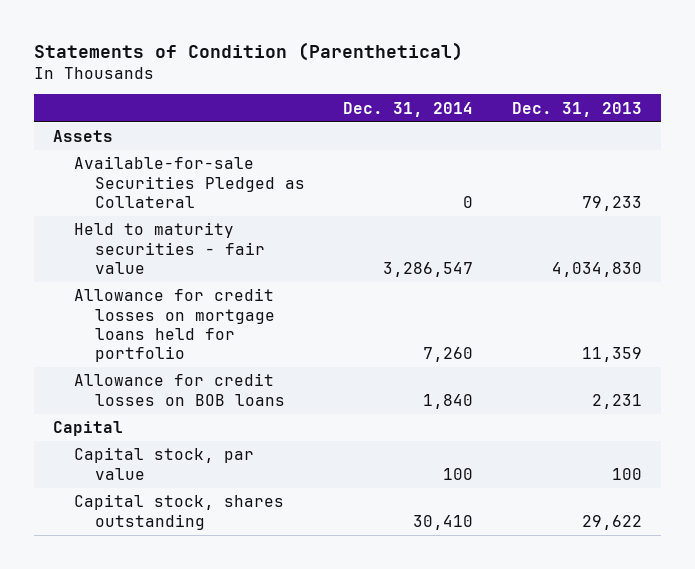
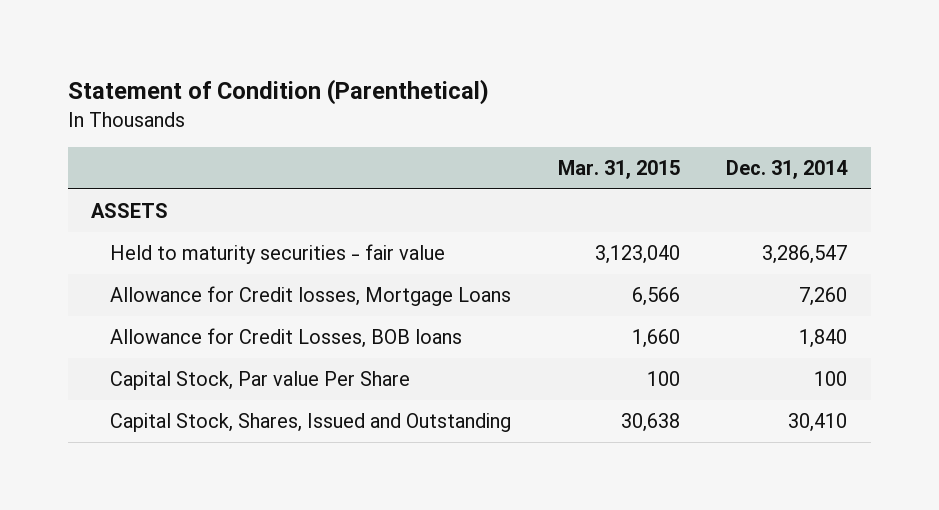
[33,41,463,61] Statements of Condition (Parenthetical) -> [68,79,490,106] Statement of Condition (Parenthetical)
[511,101,642,117] Dec. 31, 2013 -> none
none -> [557,160,680,180] Mar. 31, 2015
[73,156,306,208] Available-for-sale Securities Pledged as Collateral -> none
[52,130,113,143] Assets -> [91,203,169,219] ASSETS
[52,421,123,437] Capital -> none
[73,288,276,362] Allowance for credit losses on mortgage loans held for portfolio -> [109,286,511,307] Allowance for Credit losses, Mortgage Loans
[73,373,286,406] Allowance for credit losses on BOB loans -> [109,328,462,349] Allowance for Credit Losses, BOB loans
[73,447,254,480] Capital stock, par value -> [109,371,410,391] Capital Stock, Par value Per Share
[73,494,284,530] Capital stock, shares outstanding -> [109,413,511,433] Capital Stock, Shares, Issued and Outstanding

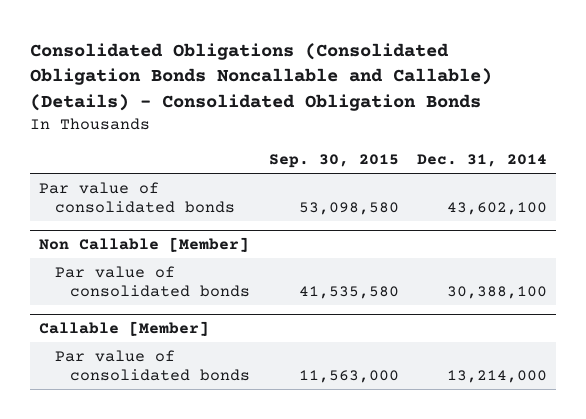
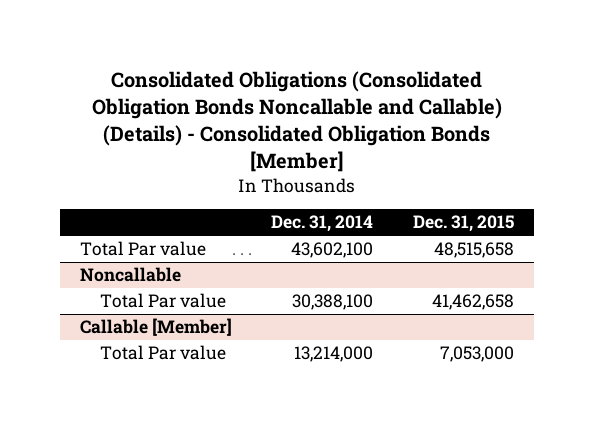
[30,42,493,112] Consolidated Obligations (Consolidated Obligation Bonds Noncallable and Callable) (Details) - Consolidated Obligation Bonds -> [91,71,502,173] Consolidated Obligations (Consolidated Obligation Bonds Noncallable and Callable) (Details) - Consolidated Obligation Bonds [Member]
[268,154,399,169] Sep. 30, 2015 -> none
none -> [413,215,515,233] Dec. 31, 2015
[39,181,235,214] Par value of consolidated bonds -> [79,241,206,257] Total Par value
[39,237,250,253] Non Callable [Member] -> [79,267,181,283] Noncallable
[54,265,251,298] Par value of consolidated bonds -> [100,293,227,309] Total Par value
[54,349,251,382] Par value of consolidated bonds -> [100,345,227,361] Total Par value

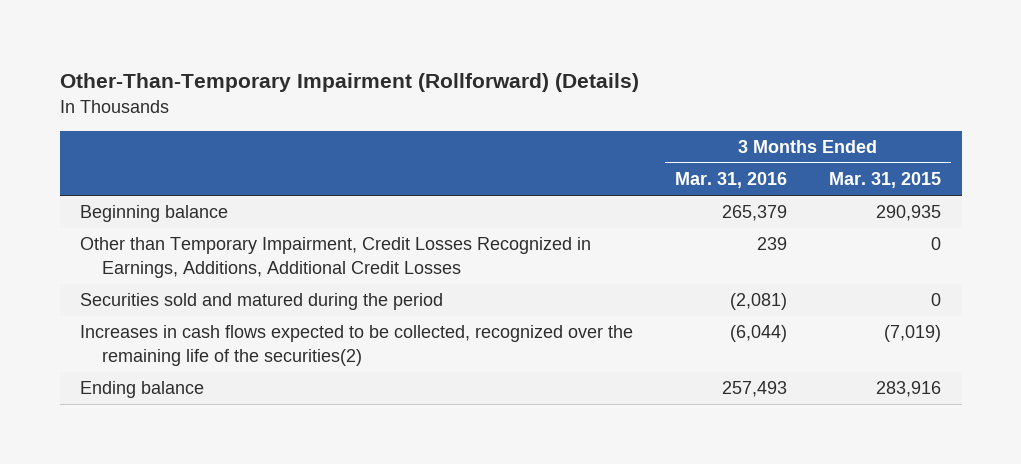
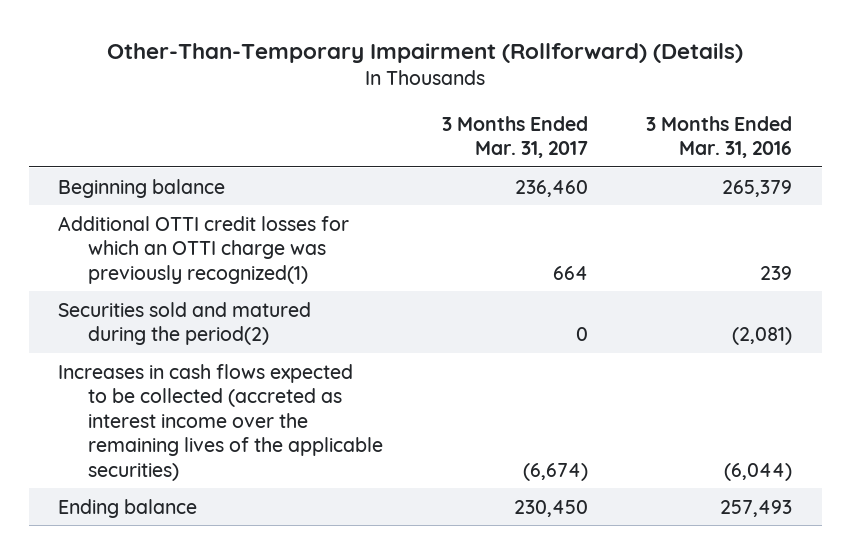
[828,172,941,189] Mar. 31, 2015 -> none
none -> [441,115,588,159] 3 Months Ended Mar. 31, 2017
[80,237,592,278] Other than Temporary Impairment, Credit Losses Recognized in Earnings, Additions, Additional Credit Losses -> [57,215,349,284] Additional OTTI credit losses for which an OTTI charge was previously recognized(1)
[80,293,444,311] Securities sold and matured during the period -> [57,301,311,346] Securities sold and matured during the period(2)
[80,325,634,366] Increases in cash flows expected to be collected, recognized over the remaining life of the securities(2) -> [57,363,384,481] Increases in cash flows expected to be collected (accreted as interest income over the remaining lives of the applicable securities)

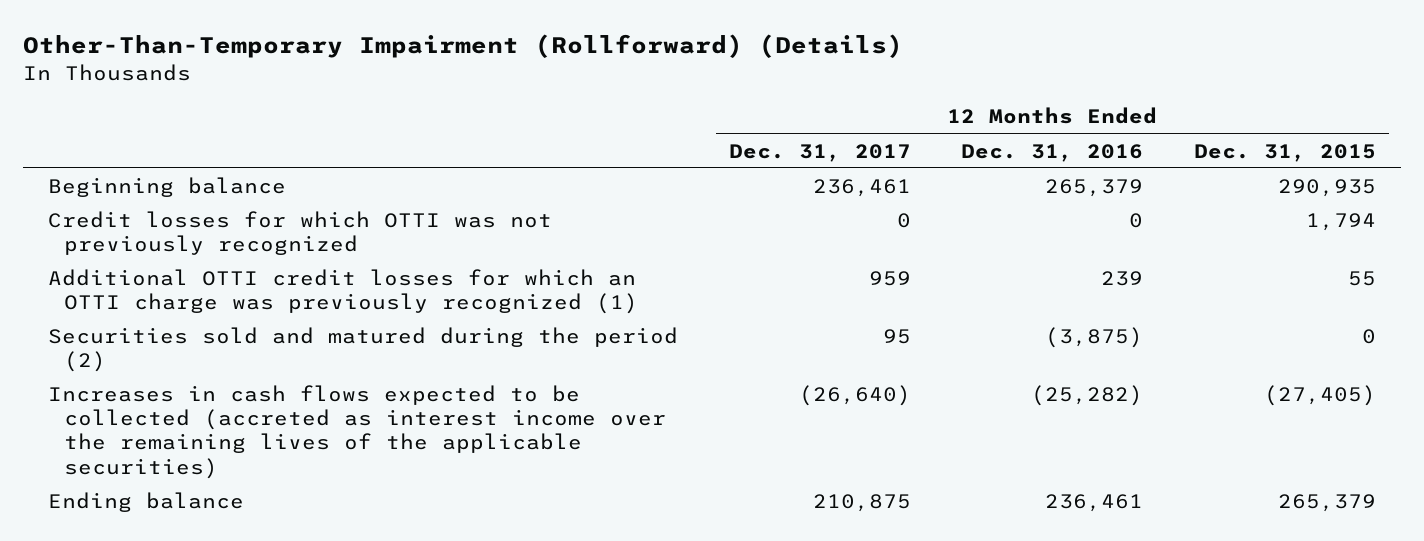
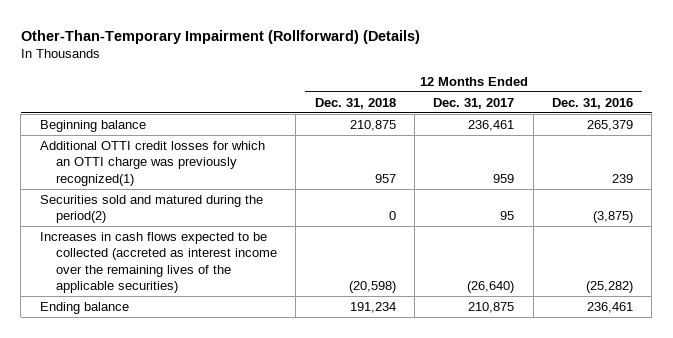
[1193,143,1376,162] Dec. 31, 2015 -> none
none -> [314,97,396,109] Dec. 31, 2018
[48,210,553,256] Credit losses for which OTTI was not previously recognized -> none
[48,268,639,315] Additional OTTI credit losses for which an OTTI charge was previously recognized (1) -> [39,140,265,186] Additional OTTI credit losses for which an OTTI charge was previously recognized(1)
[48,326,679,373] Securities sold and matured during the period (2) -> [39,194,263,224] Securities sold and matured during the period(2)

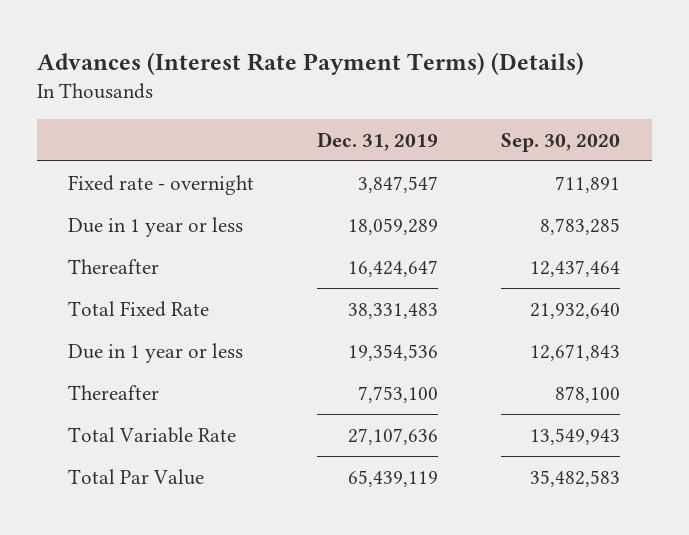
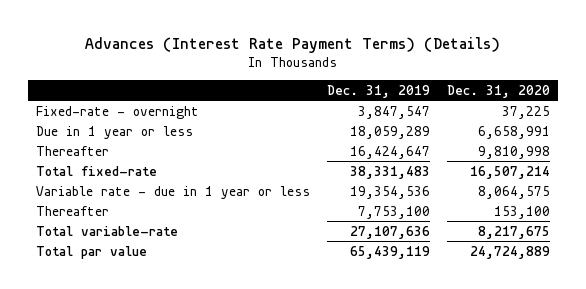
[501,132,621,152] Sep. 30, 2020 -> none
none -> [446,84,550,98] Dec. 31, 2020
[68,174,255,195] Fixed rate - overnight -> [36,105,200,119] Fixed-rate - overnight
[68,300,210,317] Total Fixed Rate -> [36,165,158,176] Total fixed-rate
[68,342,244,363] Due in 1 year or less -> [36,185,311,199] Variable rate - due in 1 year or less
[68,426,237,443] Total Variable Rate -> [36,225,179,236] Total variable-rate
[68,468,205,485] Total Par Value -> [36,245,148,259] Total par value

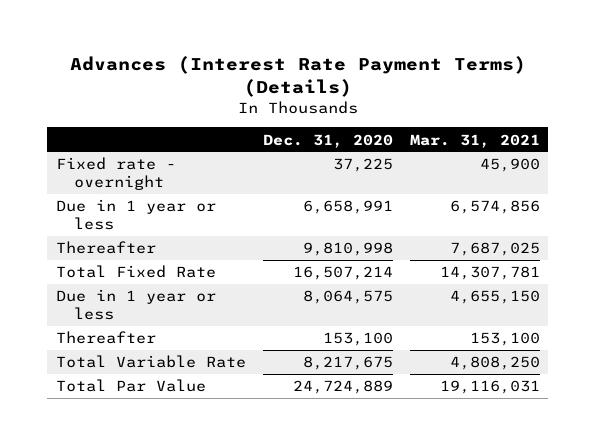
[326,84,430,98] Dec. 31, 2019 -> none
none -> [409,133,540,148] Mar. 31, 2021
[36,105,200,119] Fixed-rate - overnight -> [55,157,176,191] Fixed rate - overnight
[36,165,158,176] Total fixed-rate -> [55,265,216,279] Total Fixed Rate
[36,185,311,199] Variable rate - due in 1 year or less -> [55,289,216,321] Due in 1 year or less
[36,225,179,236] Total variable-rate -> [55,355,246,369] Total Variable Rate
[36,245,148,259] Total par value -> [55,379,206,393] Total Par Value

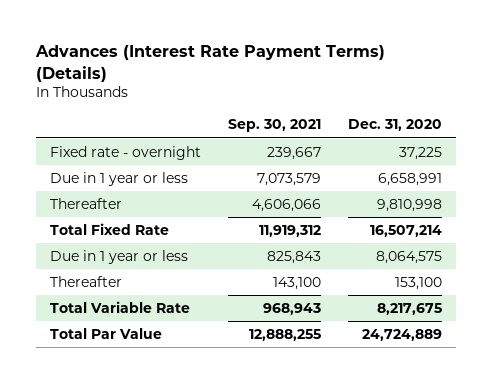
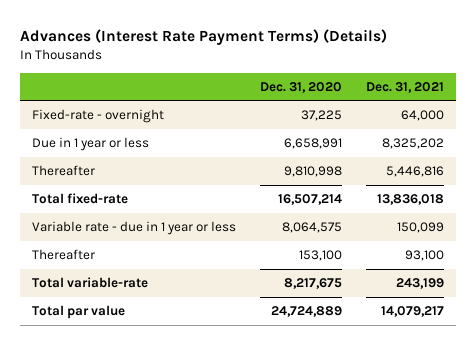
[227,119,321,133] Sep. 30, 2021 -> none
none -> [366,81,445,93] Dec. 31, 2021
[49,146,201,161] Fixed rate - overnight -> [31,109,164,124] Fixed-rate - overnight
[49,223,169,236] Total Fixed Rate -> [31,193,128,205] Total fixed-rate
[49,250,188,265] Due in 1 year or less -> [31,221,236,236] Variable rate - due in 1 year or less
[49,301,190,314] Total Variable Rate -> [31,277,148,289] Total variable-rate
[49,328,162,340] Total Par Value -> [31,305,125,320] Total par value

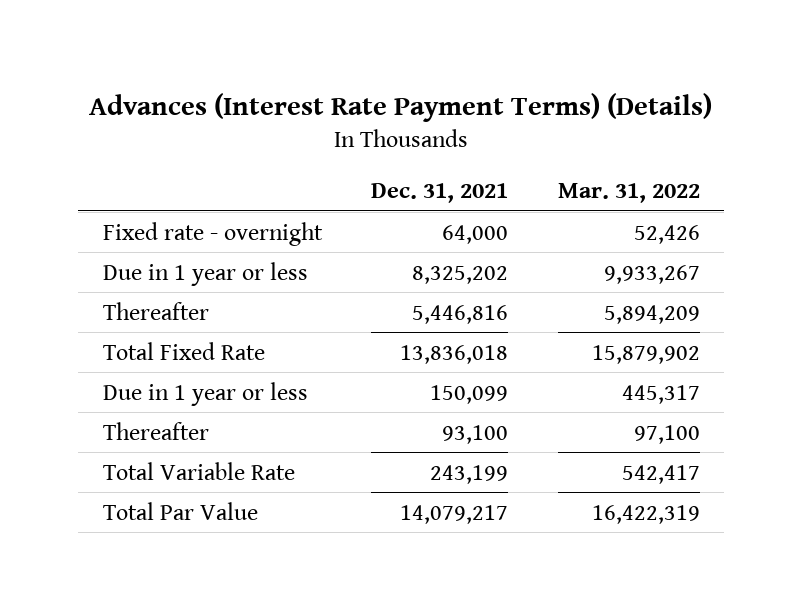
[260,81,343,93] Dec. 31, 2020 -> none
none -> [557,182,700,203] Mar. 31, 2022
[31,109,164,124] Fixed-rate - overnight -> [102,221,323,246] Fixed rate - overnight
[31,193,128,205] Total fixed-rate -> [102,341,265,360] Total Fixed Rate
[31,221,236,236] Variable rate - due in 1 year or less -> [102,381,308,406] Due in 1 year or less
[31,277,148,289] Total variable-rate -> [102,461,295,480] Total Variable Rate
[31,305,125,320] Total par value -> [102,501,258,520] Total Par Value

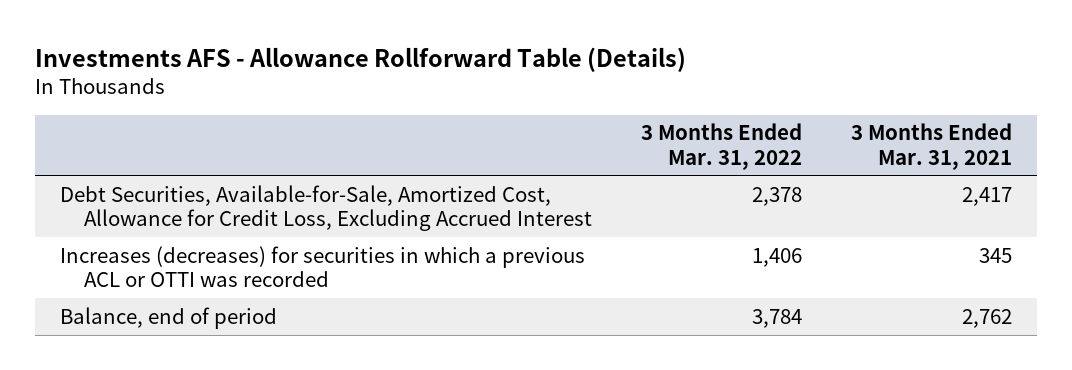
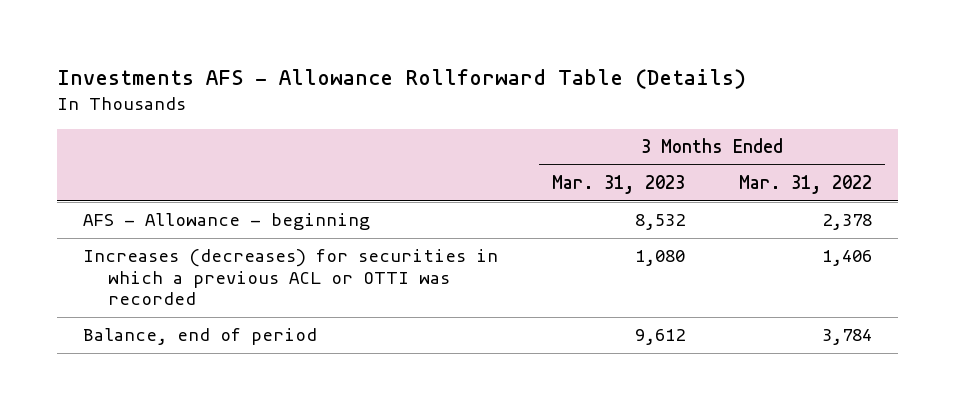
[851,123,1013,170] 3 Months Ended Mar. 31, 2021 -> none
none -> [552,175,686,195] Mar. 31, 2023
[60,184,592,231] Debt Securities, Available-for-Sale, Amortized Cost, Allowance for Credit Loss, Excluding Accrued Interest -> [83,213,371,231] AFS - Allowance - beginning

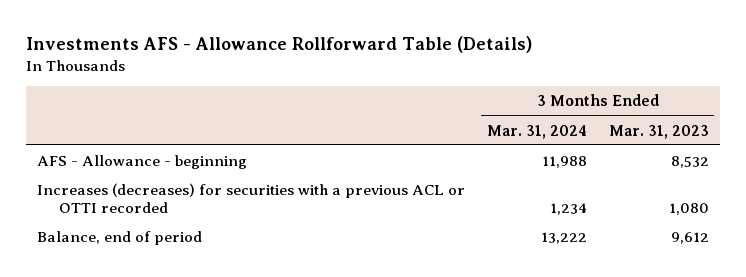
[738,175,872,195] Mar. 31, 2022 -> none
none -> [486,124,587,139] Mar. 31, 2024
[83,249,499,306] Increases (decreases) for securities in which a previous ACL or OTTI was recorded -> [36,182,465,214] Increases (decreases) for securities with a previous ACL or OTTI recorded

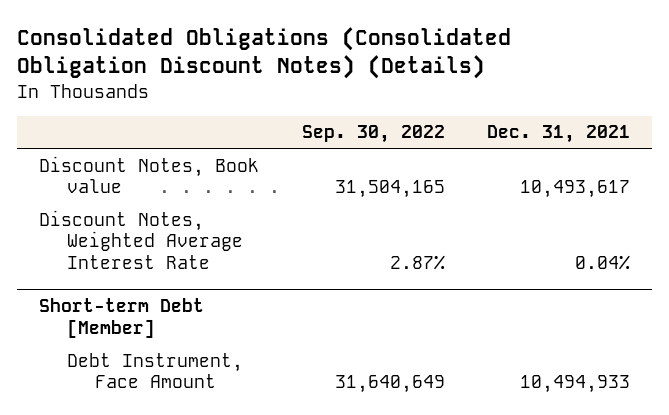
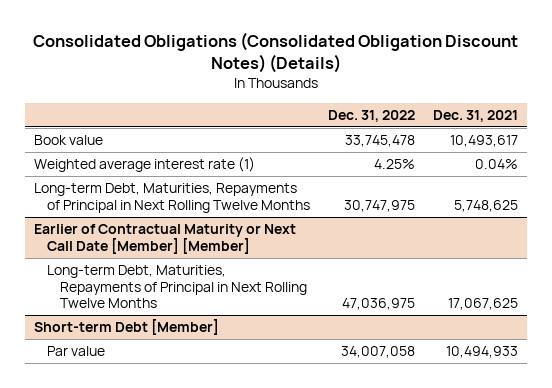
[301,125,445,144] Sep. 30, 2022 -> none
none -> [327,109,415,122] Dec. 31, 2022
[38,155,259,194] Discount Notes, Book value -> [33,135,103,146] Book value
[38,209,243,269] Discount Notes, Weighted Average Interest Rate -> [33,157,255,173] Weighted average interest rate (1)
none -> [33,183,310,213] Long-term Debt, Maturities, Repayments of Principal in Next Rolling Twelve Months
none -> [33,224,296,254] Earlier of Contractual Maturity or Next Call Date [Member] [Member]
none -> [46,265,307,309] Long-term Debt, Maturities, Repayments of Principal in Next Rolling Twelve Months
[66,352,243,389] Debt Instrument, Face Amount -> [46,346,105,357] Par value

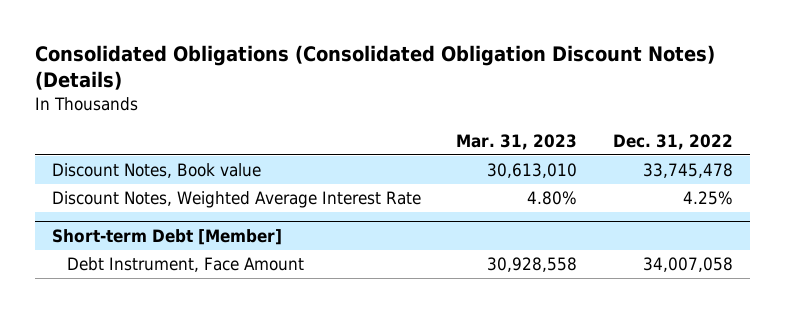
[433,109,519,122] Dec. 31, 2021 -> none
none -> [456,133,578,150] Mar. 31, 2023
[33,183,310,213] Long-term Debt, Maturities, Repayments of Principal in Next Rolling Twelve Months -> none
[33,224,296,254] Earlier of Contractual Maturity or Next Call Date [Member] [Member] -> none
[46,265,307,309] Long-term Debt, Maturities, Repayments of Principal in Next Rolling Twelve Months -> none
[33,135,103,146] Book value -> [52,163,262,179] Discount Notes, Book value
[33,157,255,173] Weighted average interest rate (1) -> [52,191,422,209] Discount Notes, Weighted Average Interest Rate
[46,346,105,357] Par value -> [66,257,304,273] Debt Instrument, Face Amount

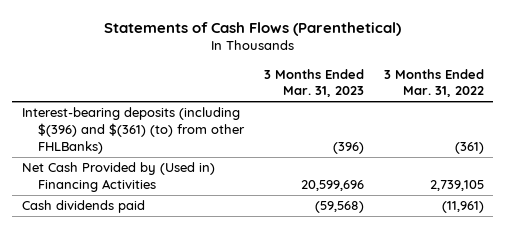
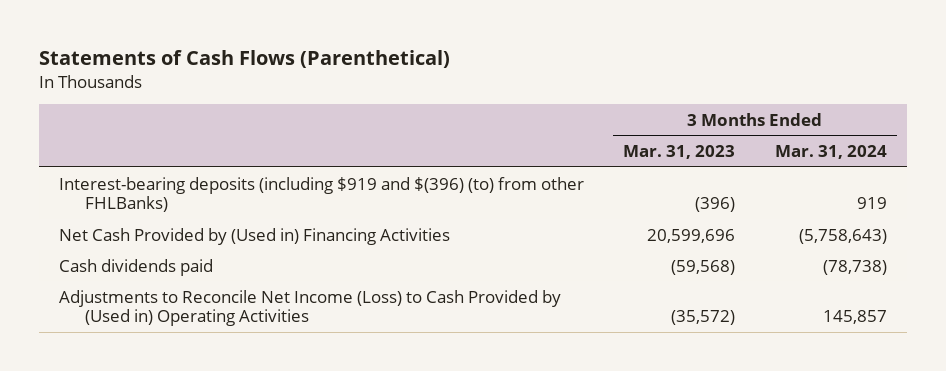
[383,68,484,98] 3 Months Ended Mar. 31, 2022 -> none
none -> [775,145,888,160] Mar. 31, 2024
[22,107,246,154] Interest-bearing deposits (including $(396) and $(361) (to) from other FHLBanks) -> [58,176,584,213] Interest-bearing deposits (including $919 and $(396) (to) from other FHLBanks)
none -> [58,289,561,327] Adjustments to Reconcile Net Income (Loss) to Cash Provided by (Used in) Operating Activities

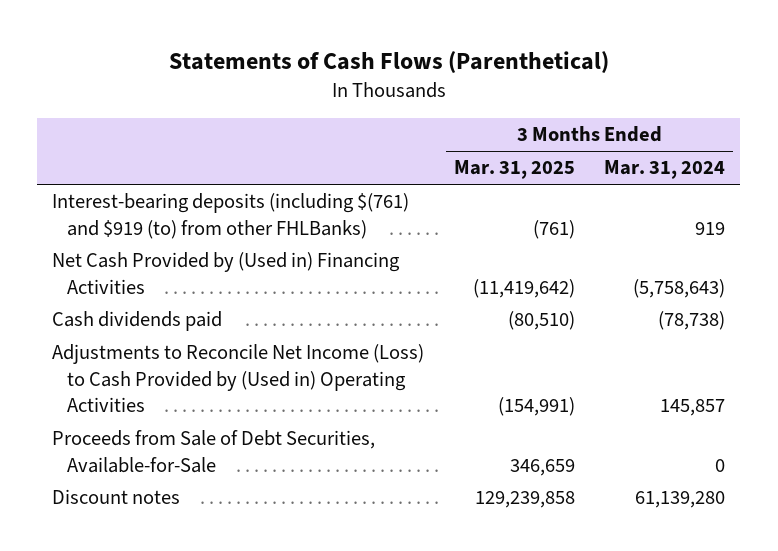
[623,145,736,160] Mar. 31, 2023 -> none
none -> [453,160,575,180] Mar. 31, 2025
[58,176,584,213] Interest-bearing deposits (including $919 and $(396) (to) from other FHLBanks) -> [52,193,410,239] Interest-bearing deposits (including $(761) and $919 (to) from other FHLBanks)
none -> [52,430,376,473] Proceeds from Sale of Debt Securities, Available-for-Sale
none -> [52,489,181,505] Discount notes

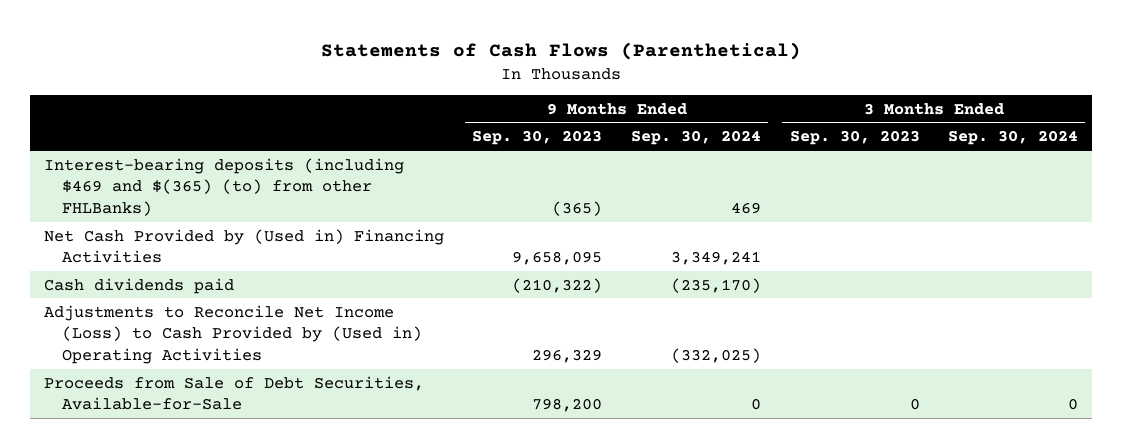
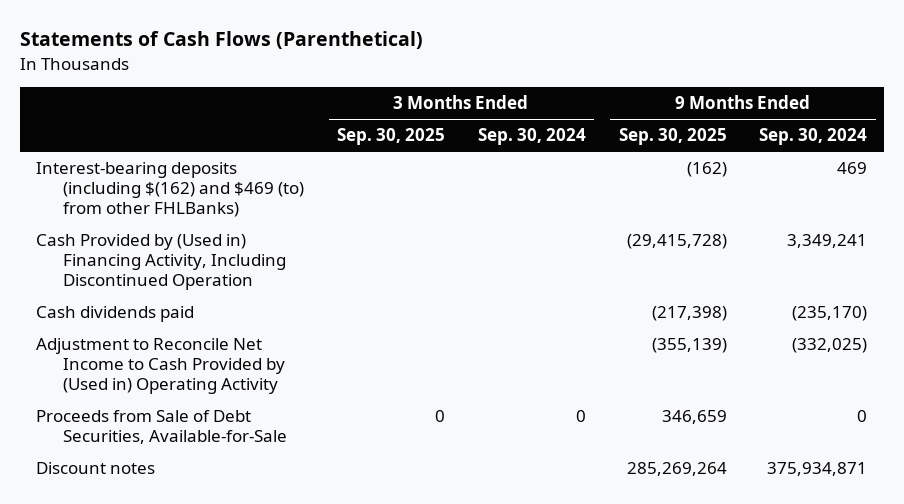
[472,130,603,146] Sep. 30, 2023 -> none
[789,130,920,146] Sep. 30, 2023 -> none
none -> [336,128,445,146] Sep. 30, 2025
none -> [618,128,727,146] Sep. 30, 2025
[43,157,404,216] Interest-bearing deposits (including $469 and $(365) (to) from other FHLBanks) -> [36,162,304,218] Interest-bearing deposits (including $(162) and $469 (to) from other FHLBanks)
[43,228,444,264] Net Cash Provided by (Used in) Financing Activities -> [36,234,286,291] Cash Provided by (Used in) Financing Activity, Including Discontinued Operation
[43,304,422,364] Adjustments to Reconcile Net Income (Loss) to Cash Provided by (Used in) Operating Activities -> [36,338,285,395] Adjustment to Reconcile Net Income to Cash Provided by (Used in) Operating Activity
none -> [36,462,156,475] Discount notes

